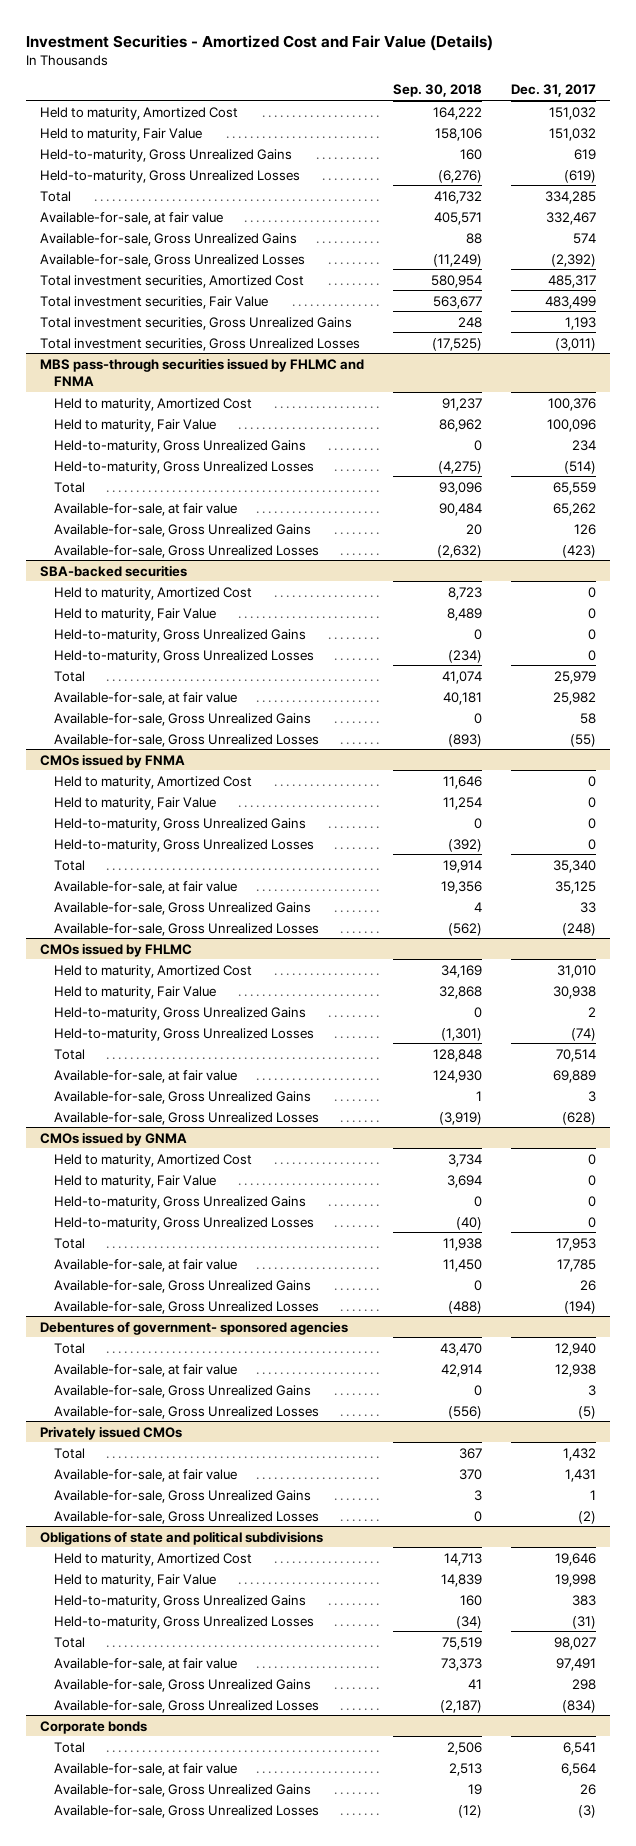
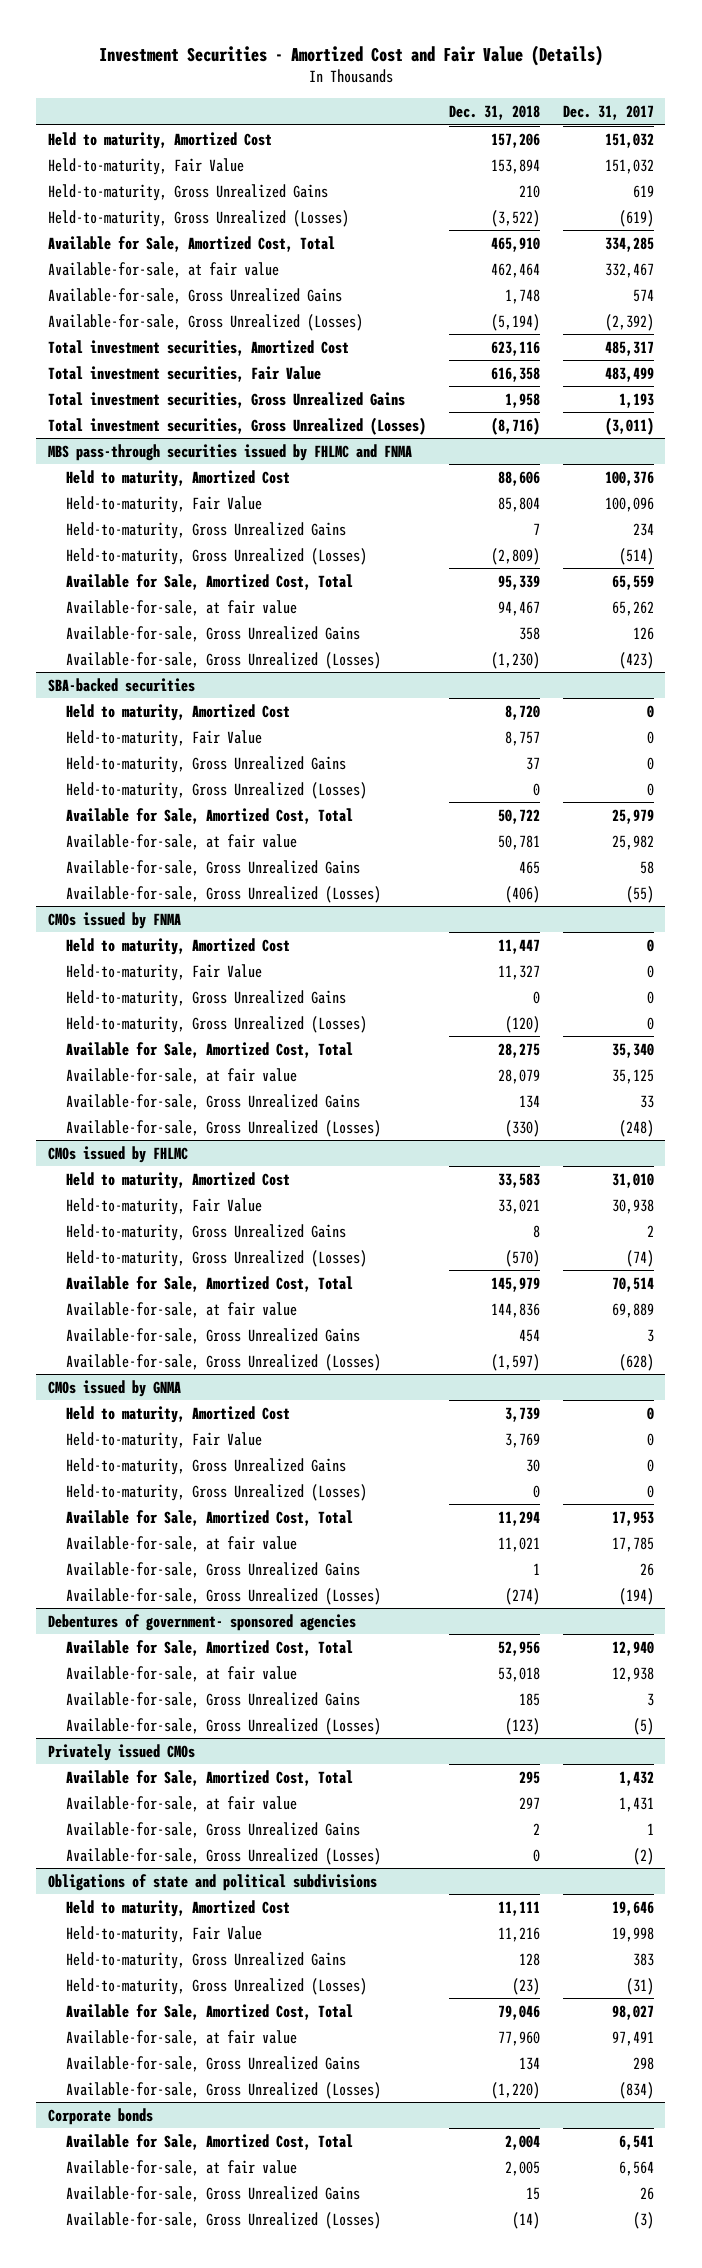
[393,84,483,98] Sep. 30, 2018 -> none
none -> [448,105,540,121] Dec. 31, 2018
[40,127,203,141] Held to maturity, Fair Value -> [47,157,244,175] Held-to-maturity, Fair Value
[40,169,301,183] Held-to-maturity, Gross Unrealized Losses -> [47,209,349,227] Held-to-maturity, Gross Unrealized (Losses)
[40,190,72,202] Total -> [47,235,335,252] Available for Sale, Amortized Cost, Total
[40,253,306,267] Available-for-sale, Gross Unrealized Losses -> [47,313,363,331] Available-for-sale, Gross Unrealized (Losses)
[40,337,361,351] Total investment securities, Gross Unrealized Losses -> [47,416,426,435] Total investment securities, Gross Unrealized (Losses)
[53,418,216,432] Held to maturity, Fair Value -> [66,495,263,513] Held-to-maturity, Fair Value
[53,460,314,474] Held-to-maturity, Gross Unrealized Losses -> [66,547,368,565] Held-to-maturity, Gross Unrealized (Losses)
[53,481,85,493] Total -> [66,573,354,590] Available for Sale, Amortized Cost, Total
[53,544,319,558] Available-for-sale, Gross Unrealized Losses -> [66,651,382,669] Available-for-sale, Gross Unrealized (Losses)
[53,607,216,621] Held to maturity, Fair Value -> [66,729,263,747] Held-to-maturity, Fair Value
[53,649,314,663] Held-to-maturity, Gross Unrealized Losses -> [66,781,368,799] Held-to-maturity, Gross Unrealized (Losses)
[53,670,85,682] Total -> [66,807,354,824] Available for Sale, Amortized Cost, Total
[53,733,319,747] Available-for-sale, Gross Unrealized Losses -> [66,885,382,903] Available-for-sale, Gross Unrealized (Losses)
[53,796,216,810] Held to maturity, Fair Value -> [66,963,263,981] Held-to-maturity, Fair Value
[53,838,314,852] Held-to-maturity, Gross Unrealized Losses -> [66,1015,368,1033] Held-to-maturity, Gross Unrealized (Losses)
[53,859,85,871] Total -> [66,1041,354,1058] Available for Sale, Amortized Cost, Total
[53,922,319,936] Available-for-sale, Gross Unrealized Losses -> [66,1119,382,1137] Available-for-sale, Gross Unrealized (Losses)
[53,985,216,999] Held to maturity, Fair Value -> [66,1197,263,1215] Held-to-maturity, Fair Value
[53,1027,314,1041] Held-to-maturity, Gross Unrealized Losses -> [66,1249,368,1267] Held-to-maturity, Gross Unrealized (Losses)
[53,1048,85,1060] Total -> [66,1275,354,1292] Available for Sale, Amortized Cost, Total
[53,1111,319,1125] Available-for-sale, Gross Unrealized Losses -> [66,1353,382,1371] Available-for-sale, Gross Unrealized (Losses)
[53,1174,216,1188] Held to maturity, Fair Value -> [66,1431,263,1449] Held-to-maturity, Fair Value
[53,1216,314,1230] Held-to-maturity, Gross Unrealized Losses -> [66,1483,368,1501] Held-to-maturity, Gross Unrealized (Losses)
[53,1237,85,1249] Total -> [66,1509,354,1526] Available for Sale, Amortized Cost, Total
[53,1300,319,1314] Available-for-sale, Gross Unrealized Losses -> [66,1587,382,1605] Available-for-sale, Gross Unrealized (Losses)
[53,1342,85,1354] Total -> [66,1639,354,1656] Available for Sale, Amortized Cost, Total
[53,1405,319,1419] Available-for-sale, Gross Unrealized Losses -> [66,1717,382,1735] Available-for-sale, Gross Unrealized (Losses)
[53,1447,85,1459] Total -> [66,1769,354,1786] Available for Sale, Amortized Cost, Total
[53,1510,319,1524] Available-for-sale, Gross Unrealized Losses -> [66,1847,382,1865] Available-for-sale, Gross Unrealized (Losses)
[53,1573,216,1587] Held to maturity, Fair Value -> [66,1925,263,1943] Held-to-maturity, Fair Value
[53,1615,314,1629] Held-to-maturity, Gross Unrealized Losses -> [66,1977,368,1995] Held-to-maturity, Gross Unrealized (Losses)
[53,1636,85,1648] Total -> [66,2003,354,2020] Available for Sale, Amortized Cost, Total
[53,1699,319,1713] Available-for-sale, Gross Unrealized Losses -> [66,2081,382,2099] Available-for-sale, Gross Unrealized (Losses)
[53,1741,85,1753] Total -> [66,2133,354,2150] Available for Sale, Amortized Cost, Total
[53,1804,319,1818] Available-for-sale, Gross Unrealized Losses -> [66,2211,382,2229] Available-for-sale, Gross Unrealized (Losses)

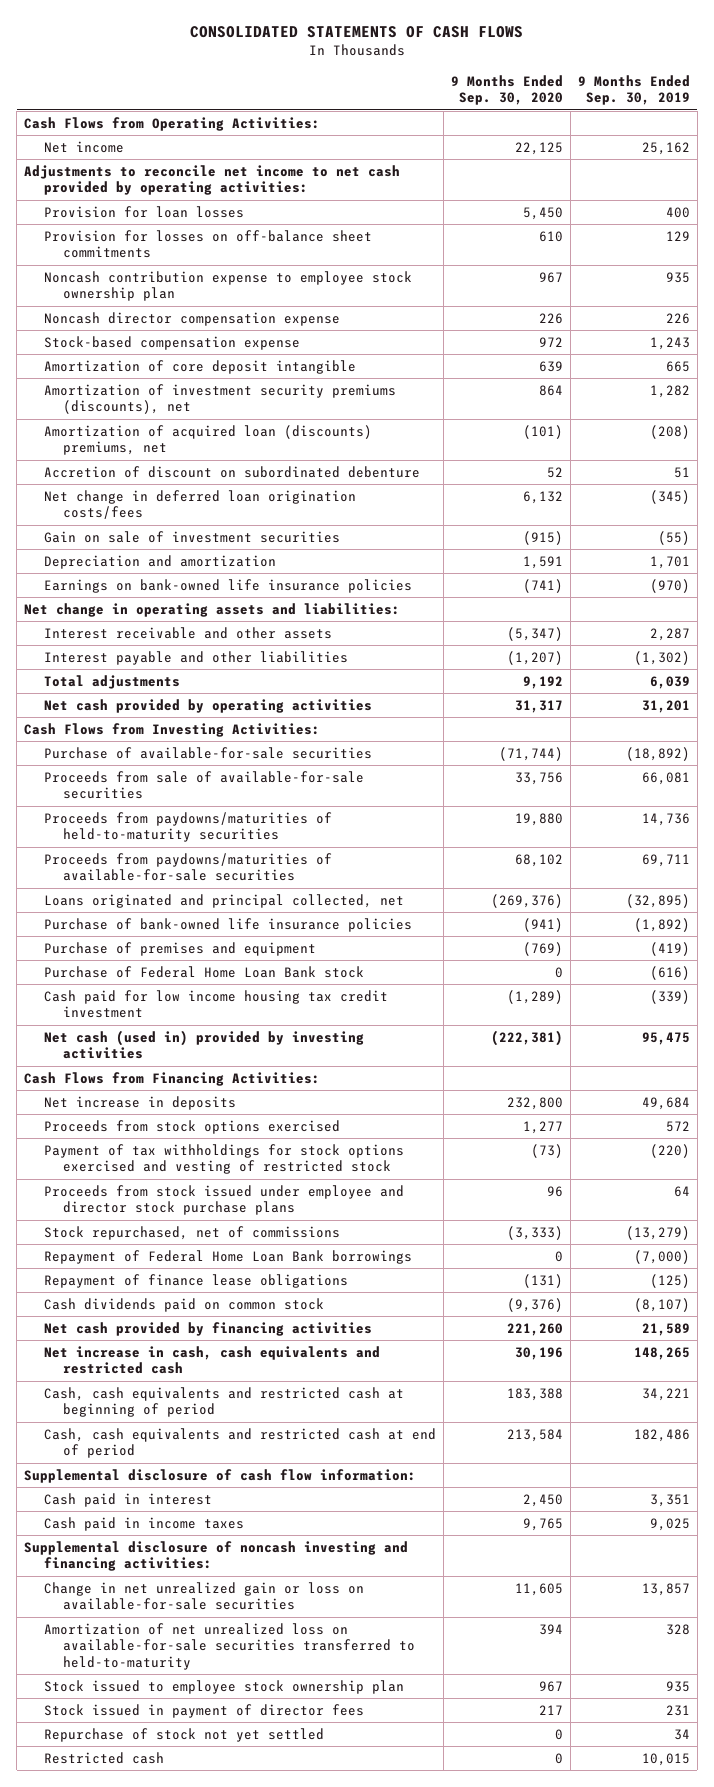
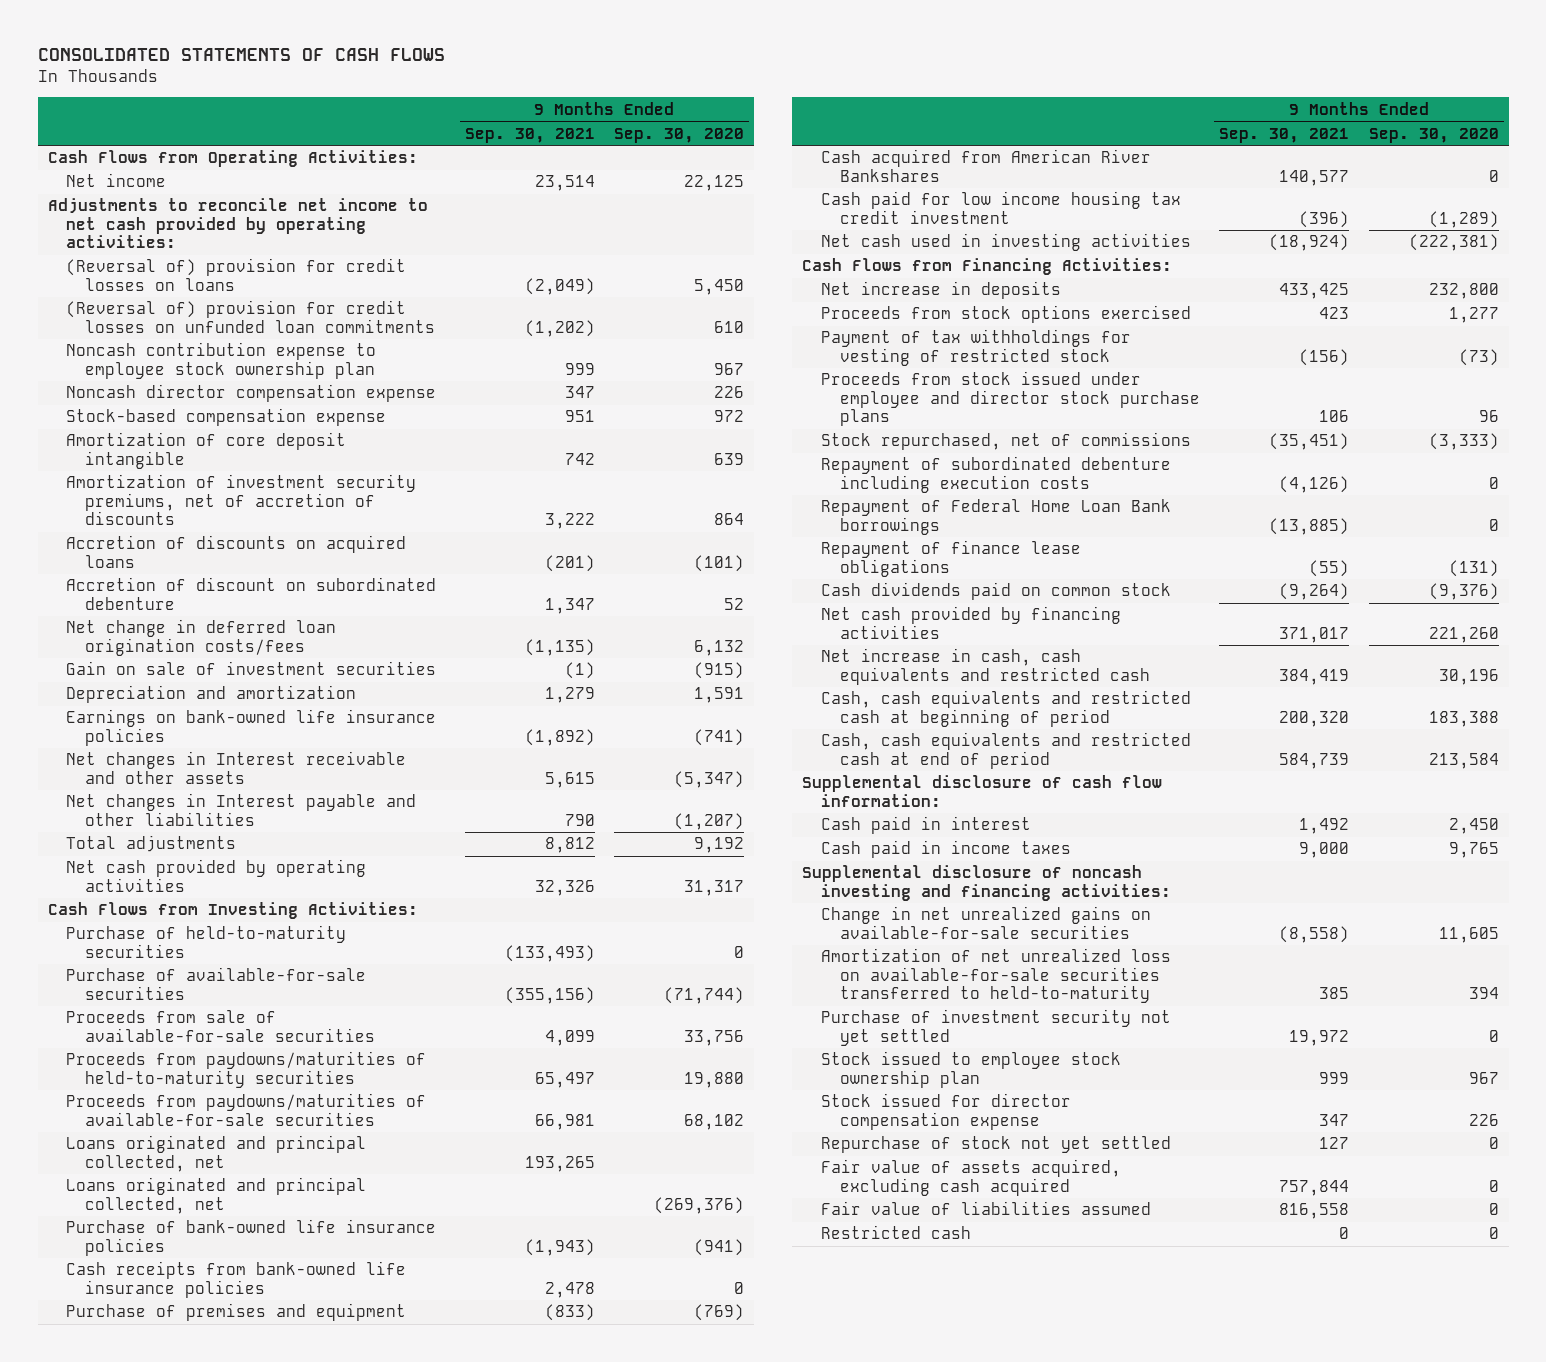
[577,74,690,105] 9 Months Ended Sep. 30, 2019 -> none
none -> [464,127,595,143] Sep. 30, 2021
[43,229,372,259] Provision for losses on off-balance sheet commitments -> none
[43,205,244,218] Provision for loan losses -> [66,258,407,291] (Reversal of) provision for credit losses on loans
none -> [66,300,435,333] (Reversal of) provision for credit losses on unfunded loan commitments
[43,383,396,415] Amortization of investment security premiums (discounts), net -> [66,474,417,526] Amortization of investment security premiums, net of accretion of discounts
[43,424,372,456] Amortization of acquired loan (discounts) premiums, net -> [66,535,407,568] Accretion of discounts on acquired loans
[24,602,401,617] Net change in operating assets and liabilities: -> none
[43,626,332,639] Interest receivable and other assets -> [66,751,407,784] Net changes in Interest receivable and other assets
[43,650,348,665] Interest payable and other liabilities -> [66,793,417,826] Net changes in Interest payable and other liabilities
none -> [66,925,347,958] Purchase of held-to-maturity securities
none -> [66,1135,367,1172] Loans originated and principal collected, net
none -> [66,1261,407,1298] Cash receipts from bank-owned life insurance policies
[43,965,364,978] Purchase of Federal Home Loan Bank stock -> none
none -> [820,149,1151,182] Cash acquired from American River Bankshares
[43,1029,364,1060] Net cash (used in) provided by investing activities -> [820,233,1191,252] Net cash used in investing activities
[43,1143,404,1175] Payment of tax withholdings for stock options exercised and vesting of restricted stock -> [820,329,1131,366] Payment of tax withholdings for vesting of restricted stock
none -> [820,456,1171,493] Repayment of subordinated debenture including execution costs
[43,1581,364,1611] Change in net unrealized gain or loss on available-for-sale securities -> [820,906,1151,939] Change in net unrealized gains on available-for-sale securities
none -> [820,1009,1171,1046] Purchase of investment security not yet settled
[43,1703,364,1718] Stock issued in payment of director fees -> [820,1093,1071,1130] Stock issued for director compensation expense
[538,1704,563,1715] 217 -> [1468,1113,1499,1126] 226
none -> [820,1159,1121,1196] Fair value of assets acquired, excluding cash acquired
none -> [820,1201,1151,1216] Fair value of liabilities assumed

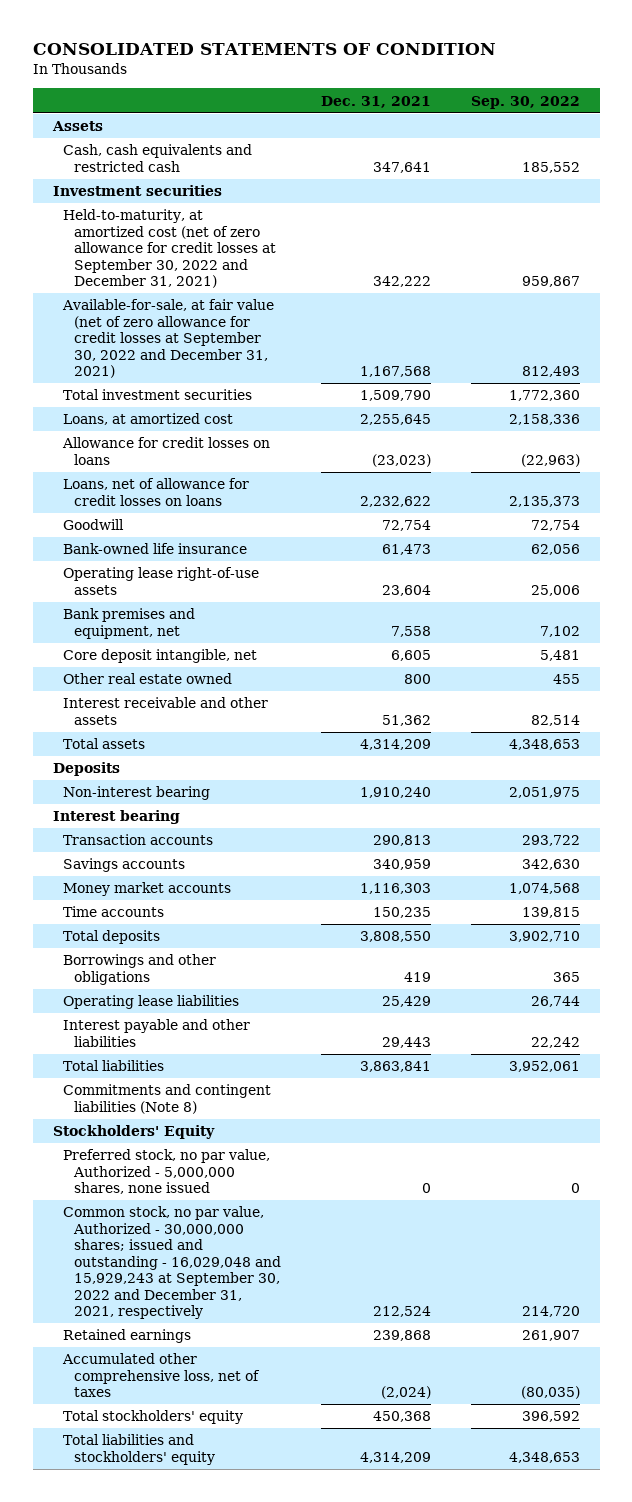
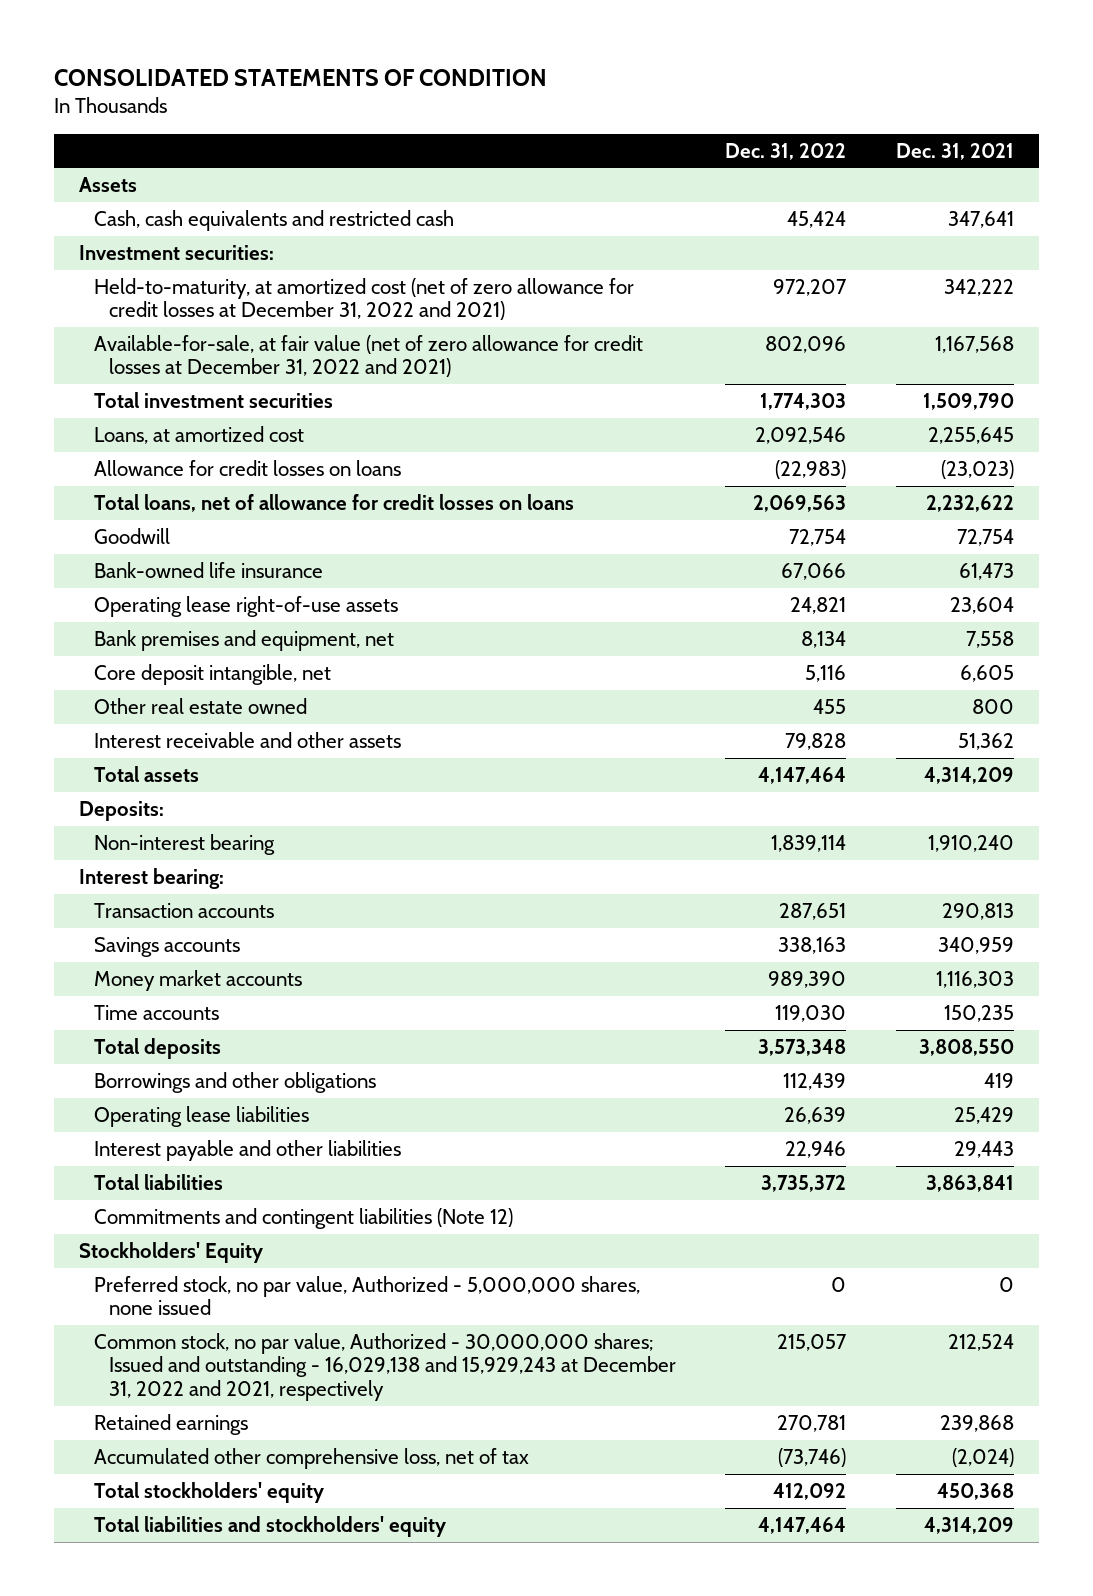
[470,95,580,109] Sep. 30, 2022 -> none
none -> [725,142,847,160] Dec. 31, 2022
[52,185,222,197] Investment securities -> [78,244,274,260] Investment securities:
[63,209,277,289] Held-to-maturity, at amortized cost (net of zero allowance for credit losses at September 30, 2022 and December 31, 2021) -> [93,277,634,321] Held-to-maturity, at amortized cost (net of zero allowance for credit losses at December 31, 2022 and 2021)
[62,299,275,379] Available-for-sale, at fair value (net of zero allowance for credit losses at September 30, 2022 and December 31, 2021) -> [93,334,643,378] Available-for-sale, at fair value (net of zero allowance for credit losses at December 31, 2022 and 2021)
[63,478,250,506] Loans, net of allowance for credit losses on loans -> [93,493,574,512] Total loans, net of allowance for credit losses on loans
[52,762,120,777] Deposits -> [78,800,164,821] Deposits:
[52,810,180,825] Interest bearing -> [78,867,224,889] Interest bearing:
[63,1084,272,1114] Commitments and contingent liabilities (Note 8) -> [93,1207,513,1229] Commitments and contingent liabilities (Note 12)
[63,1206,282,1320] Common stock, no par value, Authorized - 30,000,000 shares; issued and outstanding - 16,029,048 and 15,929,243 at September 30, 2022 and December 31, 2021, respectively -> [93,1332,676,1401] Common stock, no par value, Authorized - 30,000,000 shares; Issued and outstanding - 16,029,138 and 15,929,243 at December 31, 2022 and 2021, respectively
[62,1353,261,1398] Accumulated other comprehensive loss, net of taxes -> [93,1447,529,1469] Accumulated other comprehensive loss, net of tax

